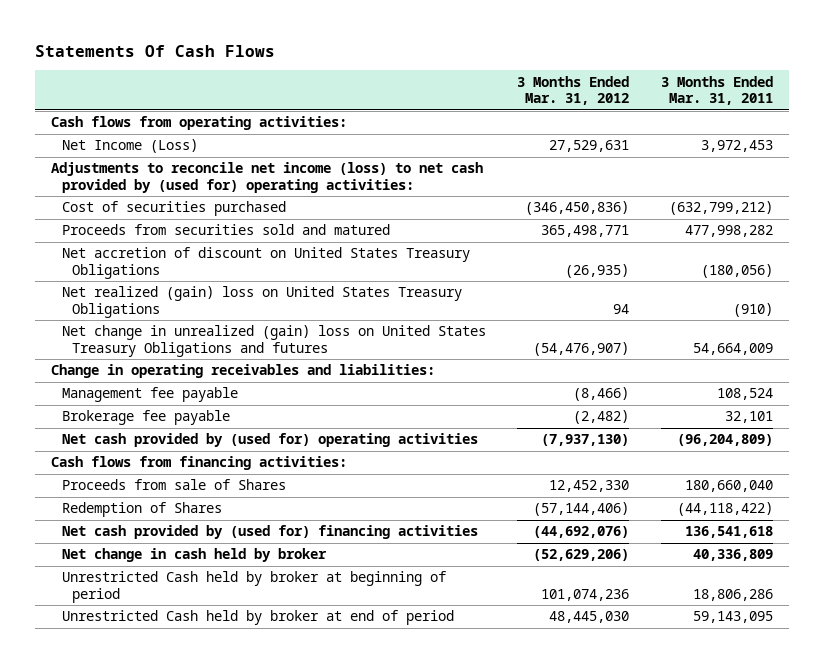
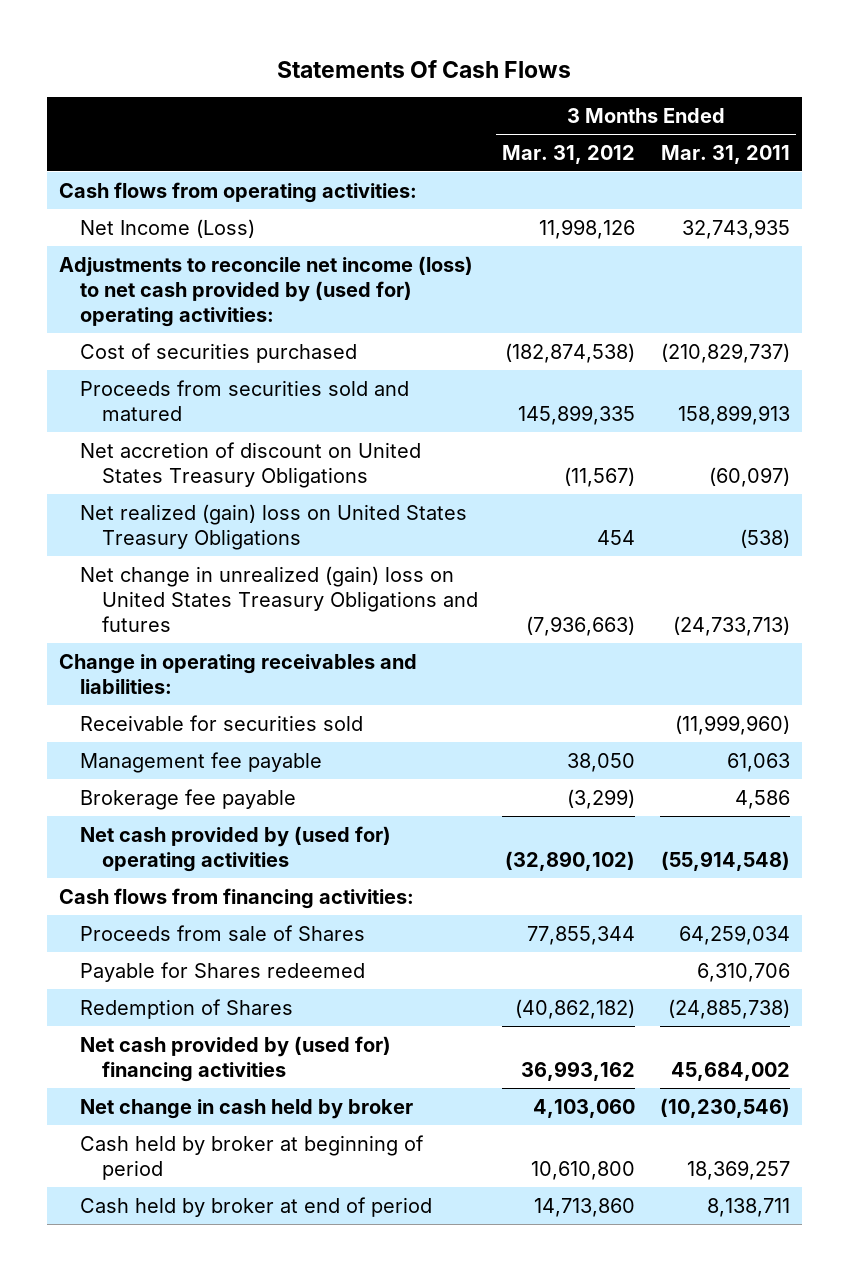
[549,140,630,153] 27,529,631 -> [539,218,636,239] 11,998,126
[701,140,774,153] 3,972,453 -> [681,218,790,239] 32,743,935
[525,201,630,216] (346,450,836) -> [505,342,636,363] (182,874,538)
[669,201,774,216] (632,799,212) -> [660,342,790,363] (210,829,737)
[541,225,630,238] 365,498,771 -> [518,404,636,425] 145,899,335
[685,225,774,238] 477,998,282 -> [677,404,790,425] 158,899,913
[565,263,630,278] (26,935) -> [564,466,636,487] (11,567)
[701,263,774,278] (180,056) -> [708,466,790,487] (60,097)
[613,303,630,314] 94 -> [597,529,636,545] 454
[733,302,774,317] (910) -> [739,528,790,548] (538)
[533,341,630,356] (54,476,907) -> [526,615,636,636] (7,936,663)
[693,342,774,355] 54,664,009 -> [672,615,790,636] (24,733,713)
none -> [80,714,364,731] Receivable for securities sold
[573,387,630,402] (8,466) -> [567,752,636,772] 38,050
[717,388,774,401] 108,524 -> [726,752,790,772] 61,063
[573,410,630,425] (2,482) -> [567,788,636,809] (3,299)
[725,411,774,424] 32,101 -> [734,789,790,809] 4,586
[541,434,630,447] (7,937,130) -> [505,850,636,871] (32,890,102)
[677,434,774,447] (96,204,809) -> [660,850,790,871] (55,914,548)
[549,480,630,493] 12,452,330 -> [527,925,636,945] 77,855,344
[685,480,774,493] 180,660,040 -> [678,924,790,945] 64,259,034
none -> [80,961,366,982] Payable for Shares redeemed
[533,502,630,517] (57,144,406) -> [515,998,636,1019] (40,862,182)
[677,502,774,517] (44,118,422) -> [667,998,790,1019] (24,885,738)
[533,526,630,539] (44,692,076) -> [521,1060,636,1081] 36,993,162
[685,526,774,539] 136,541,618 -> [670,1061,790,1081] 45,684,002
[533,549,630,562] (52,629,206) -> [533,1098,636,1118] 4,103,060
[693,549,774,562] 40,336,809 -> [659,1097,790,1118] (10,230,546)
[61,571,446,603] Unrestricted Cash held by broker at beginning of period -> [80,1134,425,1180] Cash held by broker at beginning of period
[541,588,630,601] 101,074,236 -> [531,1160,636,1180] 10,610,800
[693,588,774,601] 18,806,286 -> [686,1159,790,1180] 18,369,257
[61,610,454,626] Unrestricted Cash held by broker at end of period -> [80,1196,433,1217] Cash held by broker at end of period
[549,611,630,624] 48,445,030 -> [534,1197,636,1217] 14,713,860
[693,611,774,624] 59,143,095 -> [706,1197,790,1217] 8,138,711

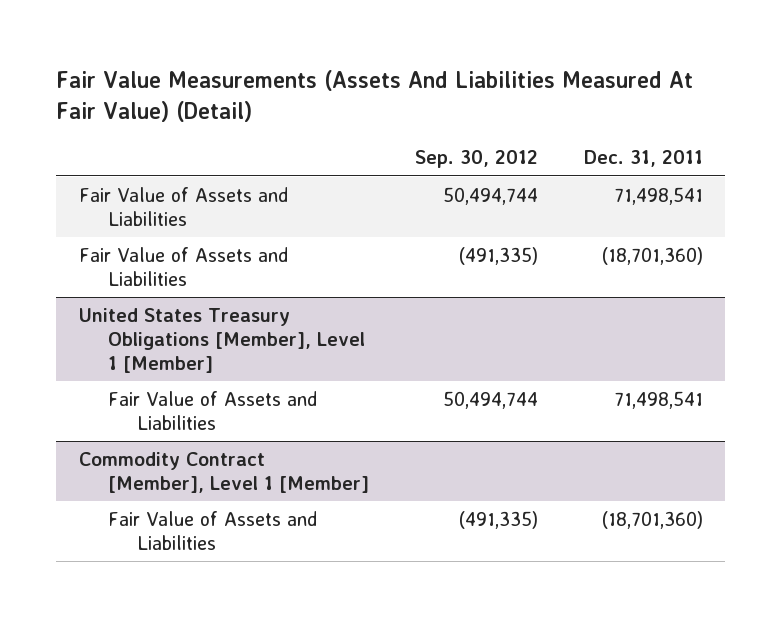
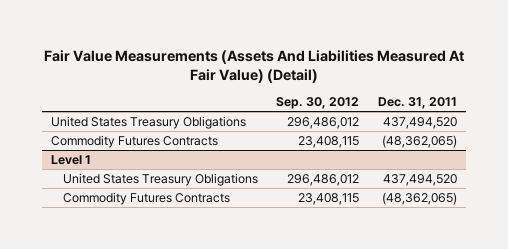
[79,186,289,226] Fair Value of Assets and Liabilities -> none
[79,246,289,286] Fair Value of Assets and Liabilities -> none
[79,307,366,373] United States Treasury Obligations [Member], Level 1 [Member] -> none
[108,390,318,430] Fair Value of Assets and Liabilities -> none
[79,451,370,493] Commodity Contract [Member], Level 1 [Member] -> none
[108,510,318,550] Fair Value of Assets and Liabilities -> none
none -> [50,115,246,129] United States Treasury Obligations
none -> [50,134,218,148] Commodity Futures Contracts
none -> [50,154,91,165] Level 1
none -> [62,172,258,186] United States Treasury Obligations
none -> [62,191,230,205] Commodity Futures Contracts

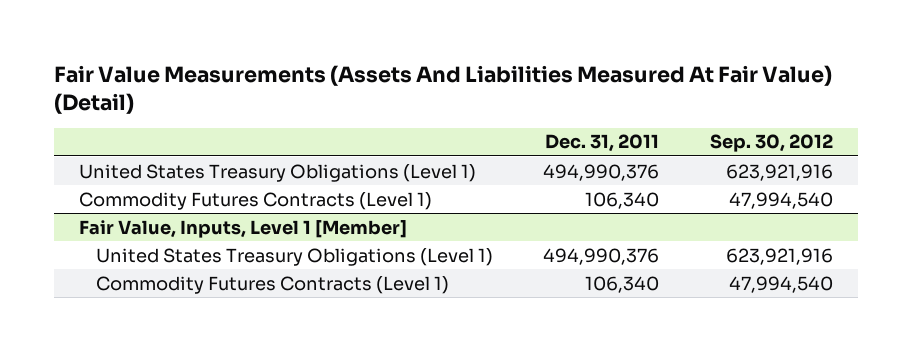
[50,154,91,165] Level 1 -> none
[50,115,246,129] United States Treasury Obligations -> [78,163,476,182] United States Treasury Obligations (Level 1)
[287,116,360,129] 296,486,012 -> [726,163,834,181] 623,921,916
[382,116,457,129] 437,494,520 -> [543,163,660,181] 494,990,376
[50,134,218,148] Commodity Futures Contracts -> [78,191,432,210] Commodity Futures Contracts (Level 1)
[298,135,360,148] 23,408,115 -> [729,191,834,209] 47,994,540
[381,134,457,148] (48,362,065) -> [585,191,660,209] 106,340
none -> [78,219,407,238] Fair Value, Inputs, Level 1 [Member]
[62,172,258,186] United States Treasury Obligations -> [95,247,493,266] United States Treasury Obligations (Level 1)
[287,173,360,186] 296,486,012 -> [726,247,834,265] 623,921,916
[382,173,457,186] 437,494,520 -> [543,247,660,265] 494,990,376
[62,191,230,205] Commodity Futures Contracts -> [95,275,449,294] Commodity Futures Contracts (Level 1)
[298,192,360,205] 23,408,115 -> [729,275,834,293] 47,994,540
[381,191,457,205] (48,362,065) -> [585,275,660,293] 106,340

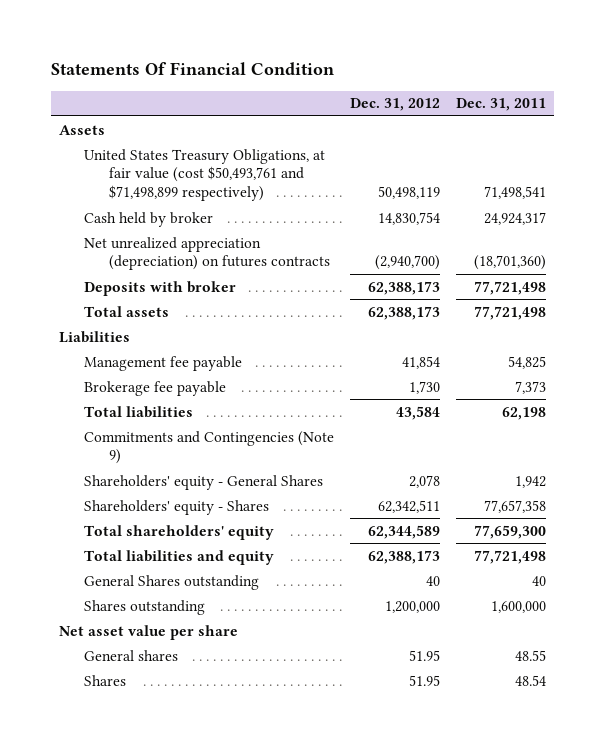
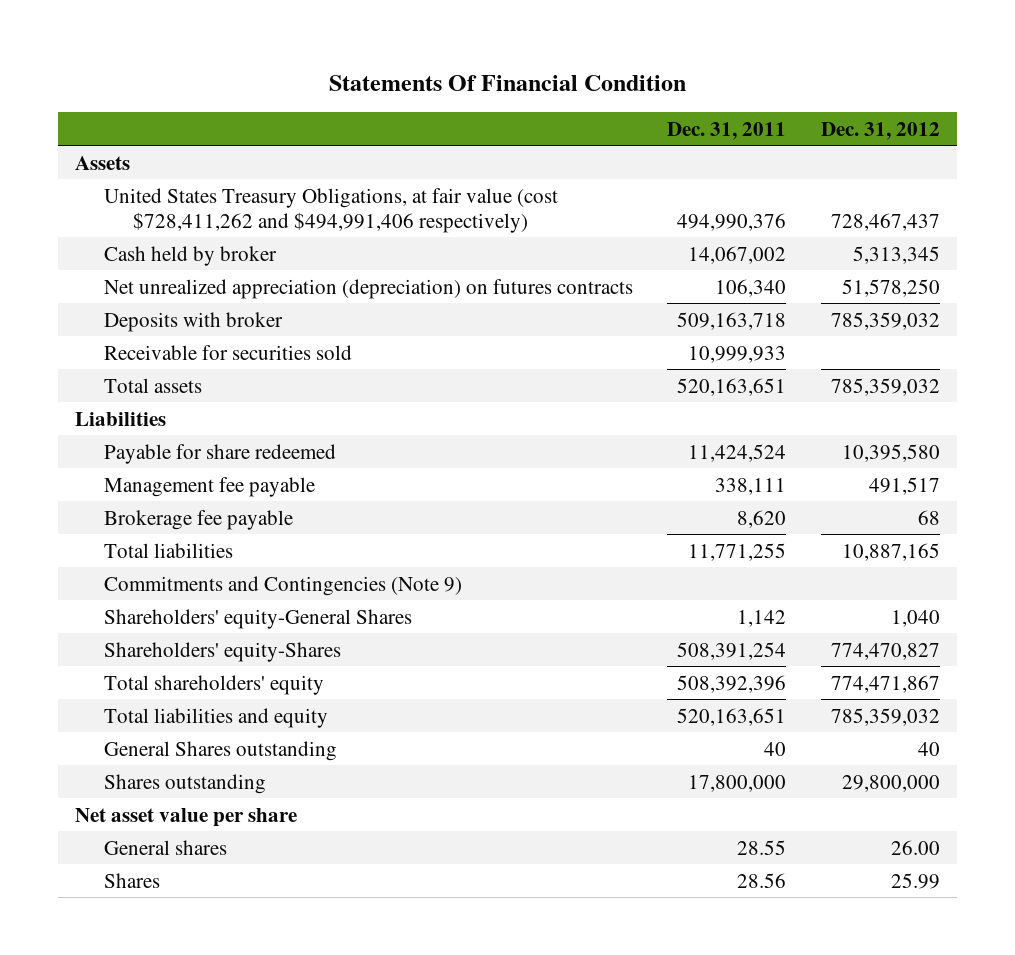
[83,148,325,202] United States Treasury Obligations, at fair value (cost $50,493,761 and $71,498,899 respectively) -> [104,187,559,233] United States Treasury Obligations, at fair value (cost $728,411,262 and $494,991,406 respectively)
[377,186,440,200] 50,498,119 -> [830,212,940,231] 728,467,437
[483,186,546,200] 71,498,541 -> [677,212,787,231] 494,990,376
[377,211,440,225] 14,830,754 -> [852,245,940,264] 5,313,345
[483,211,546,225] 24,924,317 -> [688,245,787,264] 14,067,002
[374,255,440,271] (2,940,700) -> [841,278,940,297] 51,578,250
[473,255,546,271] (18,701,360) -> [715,278,787,297] 106,340
[367,280,440,295] 62,388,173 -> [830,311,940,330] 785,359,032
[473,280,546,295] 77,721,498 -> [677,311,787,330] 509,163,718
none -> [104,344,353,360] Receivable for securities sold
[367,305,440,320] 62,388,173 -> [830,377,940,396] 785,359,032
[473,305,546,320] 77,721,498 -> [677,377,787,396] 520,163,651
none -> [104,443,337,464] Payable for share redeemed
[401,355,440,369] 41,854 -> [868,476,940,495] 491,517
[507,355,546,369] 54,825 -> [715,477,787,495] 338,111
[408,380,440,394] 1,730 -> [917,509,940,525] 68
[514,380,546,394] 7,373 -> [737,509,787,528] 8,620
[395,405,440,420] 43,584 -> [841,542,940,561] 10,887,165
[501,406,546,420] 62,198 -> [688,542,787,561] 11,771,255
[83,474,323,490] Shareholders' equity - General Shares -> [104,608,413,629] Shareholders' equity-General Shares
[408,474,440,488] 2,078 -> [890,609,940,627] 1,040
[514,475,546,488] 1,942 -> [737,609,787,627] 1,142
[83,499,269,515] Shareholders' equity - Shares -> [104,641,342,662] Shareholders' equity-Shares
[377,499,440,513] 62,342,511 -> [830,642,940,660] 774,470,827
[483,499,546,513] 77,657,358 -> [677,641,787,660] 508,391,254
[367,524,440,539] 62,344,589 -> [830,674,940,693] 774,471,867
[473,524,546,539] 77,659,300 -> [677,674,787,693] 508,392,396
[367,549,440,564] 62,388,173 -> [830,707,940,726] 785,359,032
[473,549,546,564] 77,721,498 -> [677,707,787,726] 520,163,651
[384,600,440,613] 1,200,000 -> [841,774,940,792] 29,800,000
[490,600,546,613] 1,600,000 -> [688,774,787,792] 17,800,000
[408,649,440,661] 51.95 -> [890,839,940,855] 26.00
[514,649,546,661] 48.55 -> [737,839,787,855] 28.55
[408,674,440,686] 51.95 -> [890,872,940,889] 25.99
[514,674,546,686] 48.54 -> [737,872,787,888] 28.56

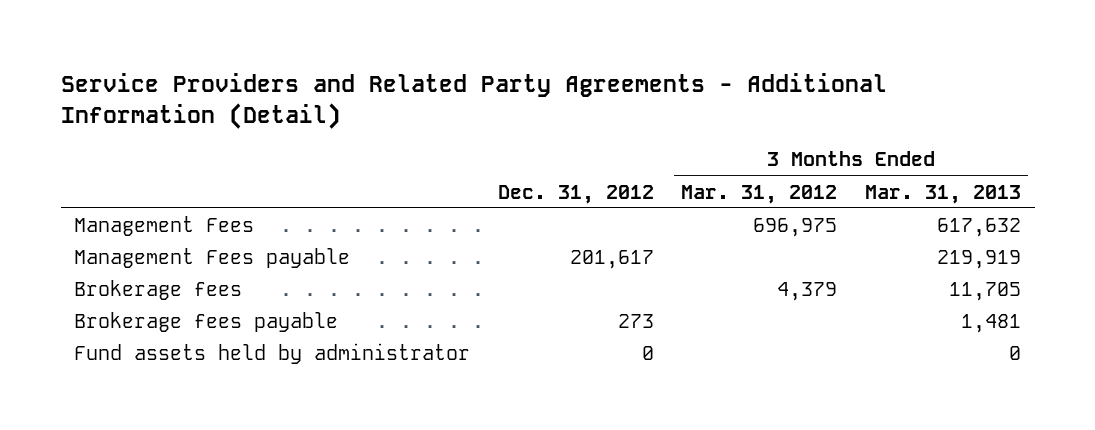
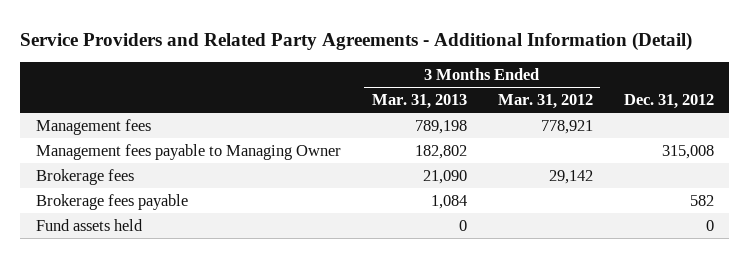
[74,216,255,237] Management Fees -> [35,118,151,135] Management fees
[753,218,838,238] 696,975 -> [540,119,593,134] 778,921
[936,218,1021,238] 617,632 -> [414,119,467,134] 789,198
[74,248,351,269] Management Fees payable -> [35,143,341,160] Management fees payable to Managing Owner
[569,250,654,270] 201,617 -> [661,144,714,159] 315,008
[936,250,1021,270] 219,919 -> [414,144,467,159] 182,802
[777,282,838,302] 4,379 -> [548,169,593,184] 29,142
[948,282,1021,302] 11,705 -> [422,169,467,184] 21,090
[617,314,654,329] 273 -> [689,194,714,206] 582
[960,314,1021,334] 1,481 -> [430,194,467,209] 1,084
[74,343,471,365] Fund assets held by administrator -> [35,218,143,231] Fund assets held

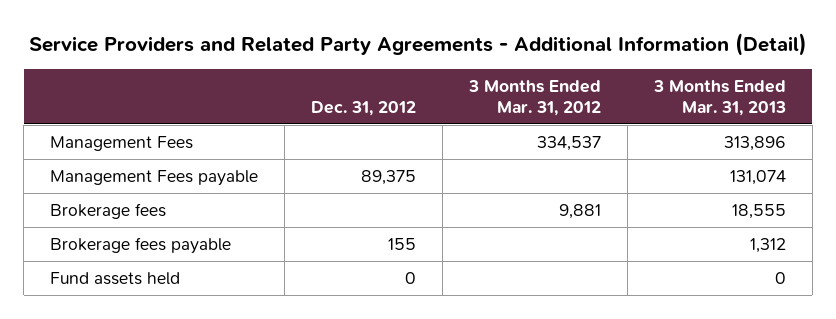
[35,118,151,135] Management fees -> [50,136,194,152] Management Fees
[414,119,467,134] 789,198 -> [723,136,786,152] 313,896
[540,119,593,134] 778,921 -> [536,136,601,152] 334,537
[35,143,341,160] Management fees payable to Managing Owner -> [50,170,259,187] Management Fees payable
[414,144,467,159] 182,802 -> [729,170,786,186] 131,074
[661,144,714,159] 315,008 -> [360,170,416,186] 89,375
[422,169,467,184] 21,090 -> [731,204,786,220] 18,555
[548,169,593,184] 29,142 -> [558,204,601,220] 9,881
[430,194,467,209] 1,084 -> [749,238,786,254] 1,312
[689,194,714,206] 582 -> [387,238,416,251] 155

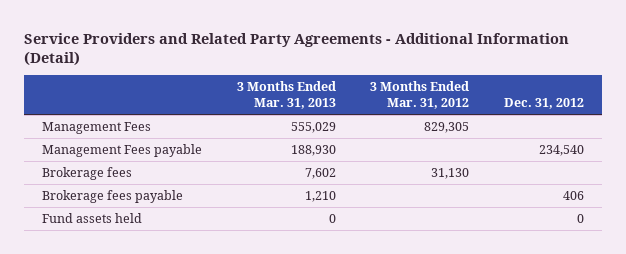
[536,136,601,152] 334,537 -> [424,121,470,133] 829,305
[723,136,786,152] 313,896 -> [290,121,336,133] 555,029
[360,170,416,186] 89,375 -> [539,144,585,156] 234,540
[729,170,786,186] 131,074 -> [290,144,336,156] 188,930
[558,204,601,220] 9,881 -> [431,167,470,179] 31,130
[731,204,786,220] 18,555 -> [304,167,336,179] 7,602
[387,238,416,251] 155 -> [563,190,585,200] 406
[749,238,786,254] 1,312 -> [304,190,336,202] 1,210

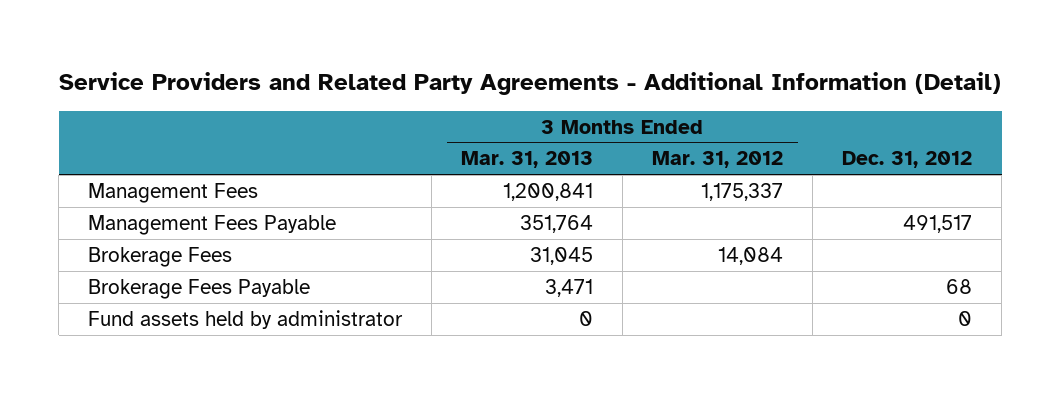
[290,121,336,133] 555,029 -> [503,182,594,201] 1,200,841
[424,121,470,133] 829,305 -> [701,182,784,201] 1,175,337
[41,143,202,157] Management Fees payable -> [88,214,337,235] Management Fees Payable
[290,144,336,156] 188,930 -> [520,214,594,233] 351,764
[539,144,585,156] 234,540 -> [903,214,973,233] 491,517
[41,166,132,180] Brokerage fees -> [88,246,233,267] Brokerage Fees
[304,167,336,179] 7,602 -> [530,246,594,265] 31,045
[431,167,470,179] 31,130 -> [718,246,784,265] 14,084
[41,189,183,203] Brokerage fees payable -> [88,278,311,299] Brokerage Fees Payable
[304,190,336,202] 1,210 -> [545,278,594,297] 3,471
[563,190,585,200] 406 -> [946,278,973,294] 68
[41,212,142,223] Fund assets held -> [88,309,404,329] Fund assets held by administrator

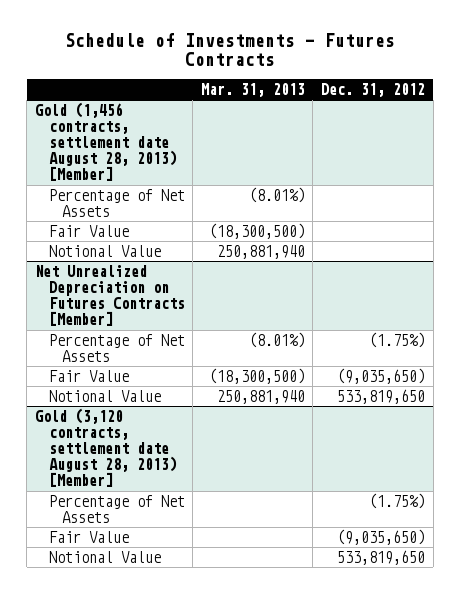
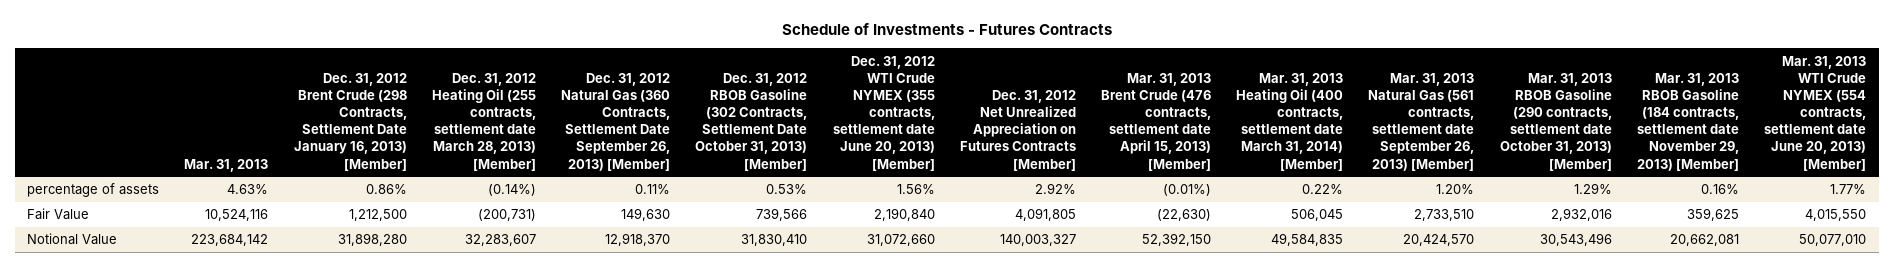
[321,83,426,98] Dec. 31, 2012 -> none
none -> [293,72,407,171] Dec. 31, 2012 Brent Crude (298 Contracts, Settlement Date January 16, 2013) [Member]
none -> [431,72,536,171] Dec. 31, 2012 Heating Oil (255 contracts, settlement date March 28, 2013) [Member]
none -> [561,72,671,171] Dec. 31, 2012 Natural Gas (360 Contracts, Settlement Date September 26, 2013) [Member]
none -> [695,72,808,171] Dec. 31, 2012 RBOB Gasoline (302 Contracts, Settlement Date October 31, 2013) [Member]
none -> [832,55,935,171] Dec. 31, 2012 WTI Crude NYMEX (355 contracts, settlement date June 20, 2013) [Member]
none -> [959,90,1076,171] Dec. 31, 2012 Net Unrealized Appreciation on Futures Contracts [Member]
none -> [1100,72,1211,171] Mar. 31, 2013 Brent Crude (476 contracts, settlement date April 15, 2013) [Member]
none -> [1236,72,1344,171] Mar. 31, 2013 Heating Oil (400 contracts, settlement date March 31, 2014) [Member]
none -> [1368,72,1475,171] Mar. 31, 2013 Natural Gas (561 contracts, settlement date September 26, 2013) [Member]
none -> [1499,72,1612,171] Mar. 31, 2013 RBOB Gasoline (290 contracts, settlement date October 31, 2013) [Member]
none -> [1636,72,1739,171] Mar. 31, 2013 RBOB Gasoline (184 contracts, settlement date November 29, 2013) [Member]
none -> [1764,55,1867,171] Mar. 31, 2013 WTI Crude NYMEX (554 contracts, settlement date June 20, 2013) [Member]
[34,101,177,182] Gold (1,456 contracts, settlement date August 28, 2013) [Member] -> none
[34,264,185,327] Net Unrealized Depreciation on Futures Contracts [Member] -> none
[48,333,185,363] Percentage of Net Assets -> none
[48,369,129,382] Fair Value -> none
[48,389,161,402] Notional Value -> none
[34,407,177,488] Gold (3,120 contracts, settlement date August 28, 2013) [Member] -> none
[48,494,185,524] Percentage of Net Assets -> none
[48,530,129,543] Fair Value -> none
[48,550,161,563] Notional Value -> none
[48,188,185,218] Percentage of Net Assets -> [27,183,160,198] percentage of assets
[248,186,305,203] (8.01%) -> [227,184,269,195] 4.63%
[208,222,305,239] (18,300,500) -> [205,209,269,222] 10,524,116
[216,244,305,259] 250,881,940 -> [191,234,269,247] 223,684,142

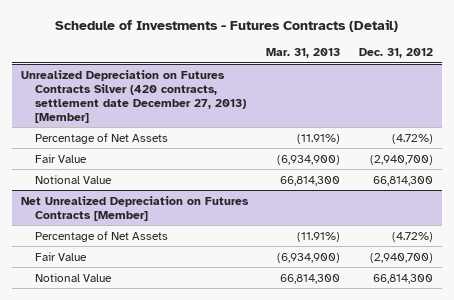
[781,23,1112,36] Schedule of Investments - Futures Contracts -> [54,18,398,32] Schedule of Investments - Futures Contracts (Detail)
[293,72,407,171] Dec. 31, 2012 Brent Crude (298 Contracts, Settlement Date January 16, 2013) [Member] -> none
[431,72,536,171] Dec. 31, 2012 Heating Oil (255 contracts, settlement date March 28, 2013) [Member] -> none
[561,72,671,171] Dec. 31, 2012 Natural Gas (360 Contracts, Settlement Date September 26, 2013) [Member] -> none
[695,72,808,171] Dec. 31, 2012 RBOB Gasoline (302 Contracts, Settlement Date October 31, 2013) [Member] -> none
[832,55,935,171] Dec. 31, 2012 WTI Crude NYMEX (355 contracts, settlement date June 20, 2013) [Member] -> none
[959,90,1076,171] Dec. 31, 2012 Net Unrealized Appreciation on Futures Contracts [Member] -> none
[1100,72,1211,171] Mar. 31, 2013 Brent Crude (476 contracts, settlement date April 15, 2013) [Member] -> none
[1236,72,1344,171] Mar. 31, 2013 Heating Oil (400 contracts, settlement date March 31, 2014) [Member] -> none
[1368,72,1475,171] Mar. 31, 2013 Natural Gas (561 contracts, settlement date September 26, 2013) [Member] -> none
[1499,72,1612,171] Mar. 31, 2013 RBOB Gasoline (290 contracts, settlement date October 31, 2013) [Member] -> none
[1636,72,1739,171] Mar. 31, 2013 RBOB Gasoline (184 contracts, settlement date November 29, 2013) [Member] -> none
[1764,55,1867,171] Mar. 31, 2013 WTI Crude NYMEX (554 contracts, settlement date June 20, 2013) [Member] -> none
none -> [358,48,433,59] Dec. 31, 2012
none -> [20,69,246,123] Unrealized Depreciation on Futures Contracts Silver (420 contracts, settlement date December 27, 2013) [Member]
[27,183,160,198] percentage of assets -> [34,132,168,144] Percentage of Net Assets
[227,184,269,195] 4.63% -> [297,133,341,144] (11.91%)
[205,209,269,222] 10,524,116 -> [277,154,341,165] (6,934,900)
[191,234,269,247] 223,684,142 -> [280,175,341,186] 66,814,300
none -> [20,195,249,221] Net Unrealized Depreciation on Futures Contracts [Member]
none -> [34,230,168,242] Percentage of Net Assets
none -> [34,251,87,261] Fair Value
none -> [34,272,112,282] Notional Value

